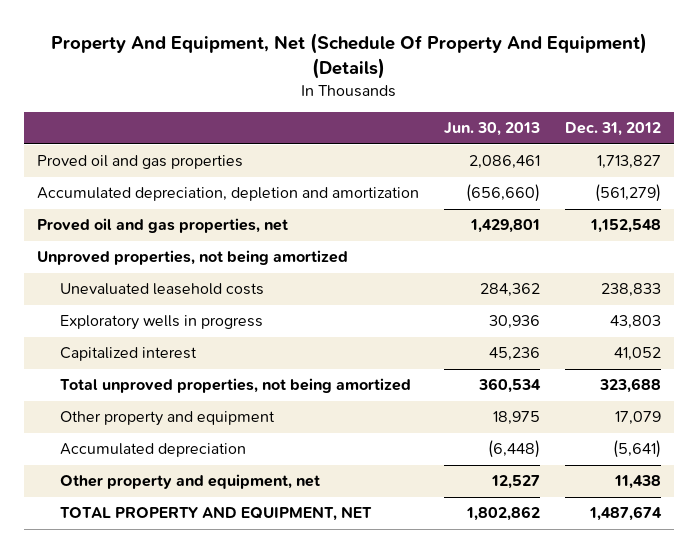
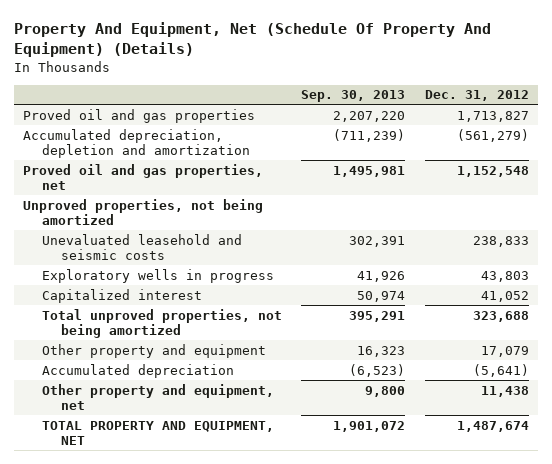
[444,122,541,137] Jun. 30, 2013 -> none
none -> [301,90,406,103] Sep. 30, 2013
[59,283,264,296] Unevaluated leasehold costs -> [42,233,243,261] Unevaluated leasehold and seismic costs

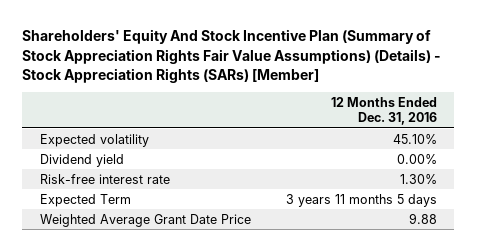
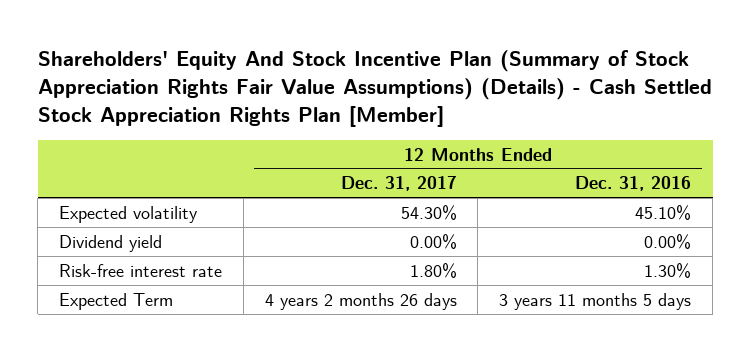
[22,29,442,83] Shareholders' Equity And Stock Incentive Plan (Summary of Stock Appreciation Rights Fair Value Assumptions) (Details) - Stock Appreciation Rights (SARs) [Member] -> [37,49,712,128] Shareholders' Equity And Stock Incentive Plan (Summary of Stock Appreciation Rights Fair Value Assumptions) (Details) - Cash Settled Stock Appreciation Rights Plan [Member]
none -> [340,176,457,192] Dec. 31, 2017
[39,213,251,227] Weighted Average Grant Date Price -> none

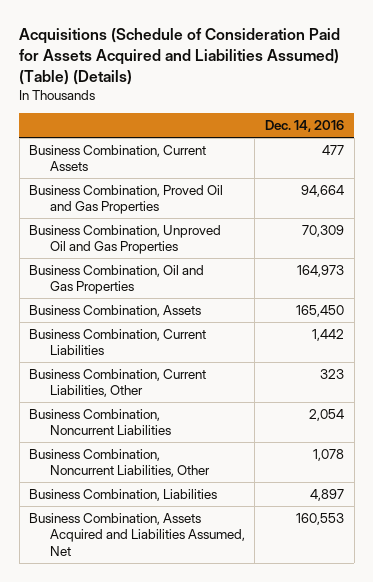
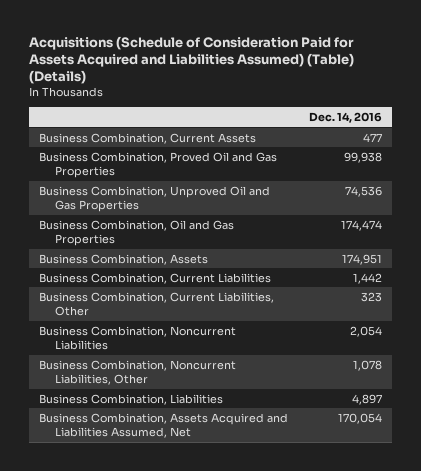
[301,184,345,197] 94,664 -> [343,151,382,163] 99,938
[302,224,345,237] 70,309 -> [344,185,382,197] 74,536
[297,264,345,277] 164,973 -> [340,219,382,231] 174,474
[296,304,345,317] 165,450 -> [341,253,382,265] 174,951
[296,512,345,525] 160,553 -> [337,412,382,424] 170,054

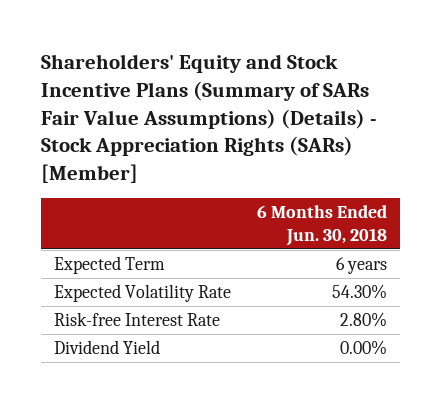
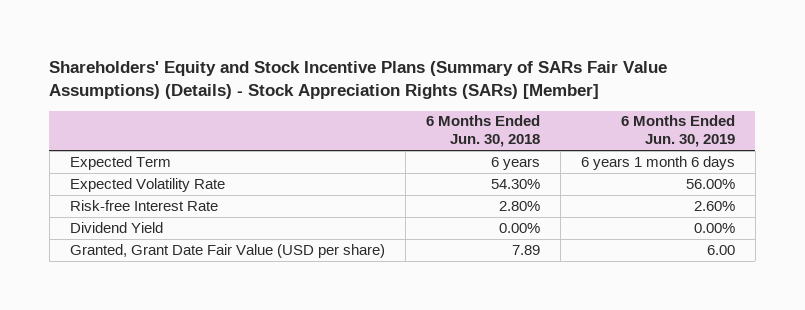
none -> [620,115,735,148] 6 Months Ended Jun. 30, 2019
none -> [69,243,385,258] Granted, Grant Date Fair Value (USD per share)

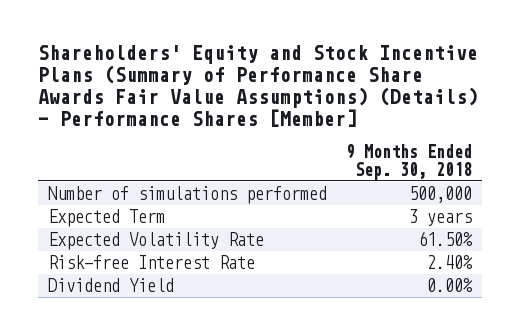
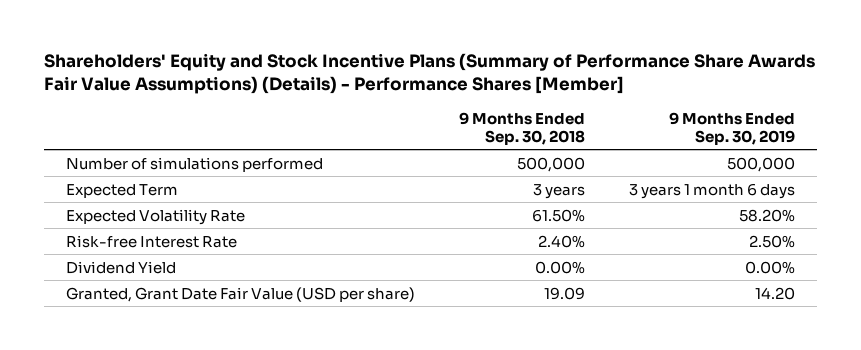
none -> [668,111,795,145] 9 Months Ended Sep. 30, 2019
none -> [66,286,416,302] Granted, Grant Date Fair Value (USD per share)

